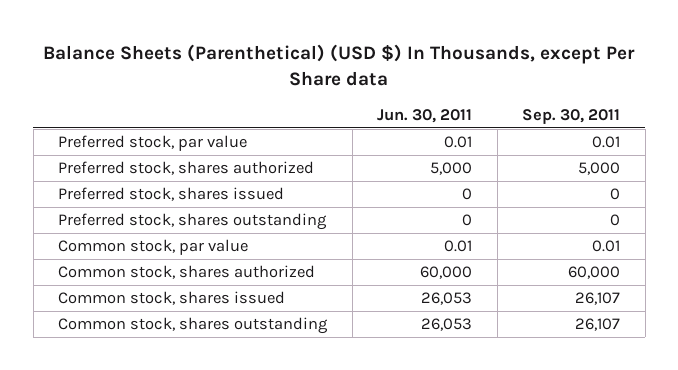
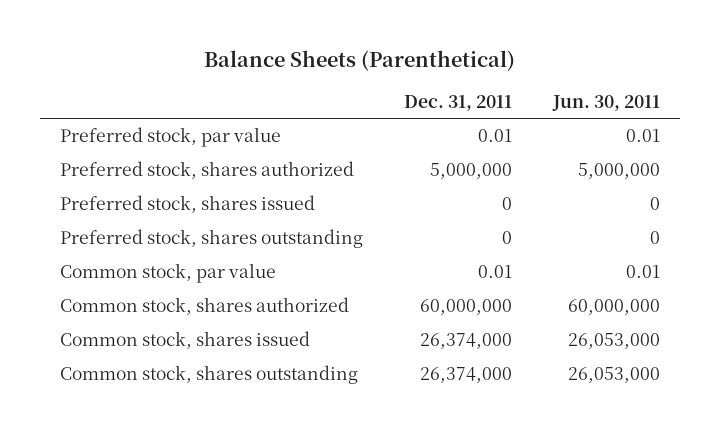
[43,44,636,87] Balance Sheets (Parenthetical) (USD $) In Thousands, except Per Share data -> [204,50,516,72] Balance Sheets (Parenthetical)
[522,108,621,124] Sep. 30, 2011 -> none
none -> [404,94,513,111] Dec. 31, 2011
[430,162,473,176] 5,000 -> [577,163,660,180] 5,000,000
[420,266,473,280] 60,000 -> [567,299,660,316] 60,000,000
[421,292,473,306] 26,053 -> [567,333,660,350] 26,053,000
[421,318,473,332] 26,053 -> [567,367,660,384] 26,053,000

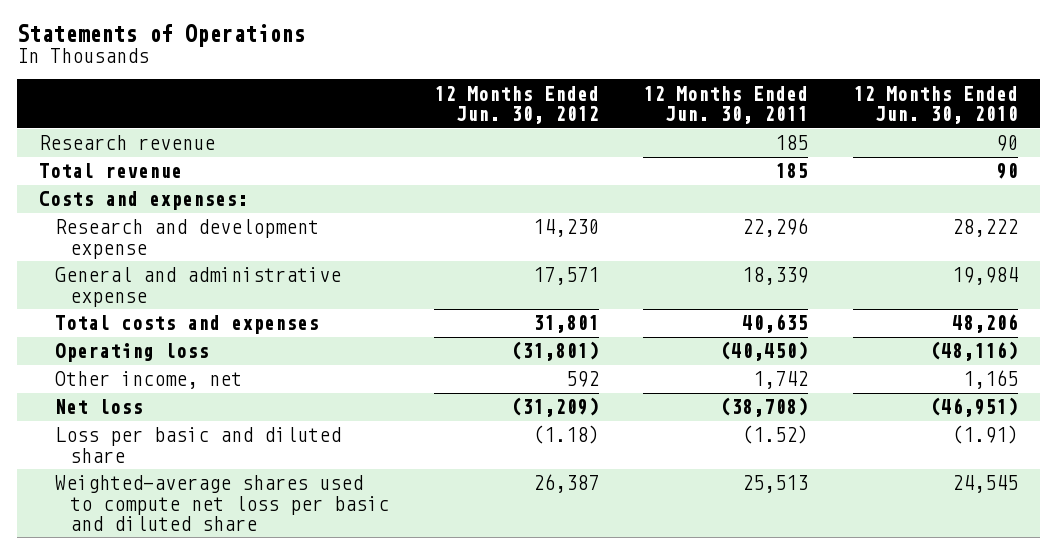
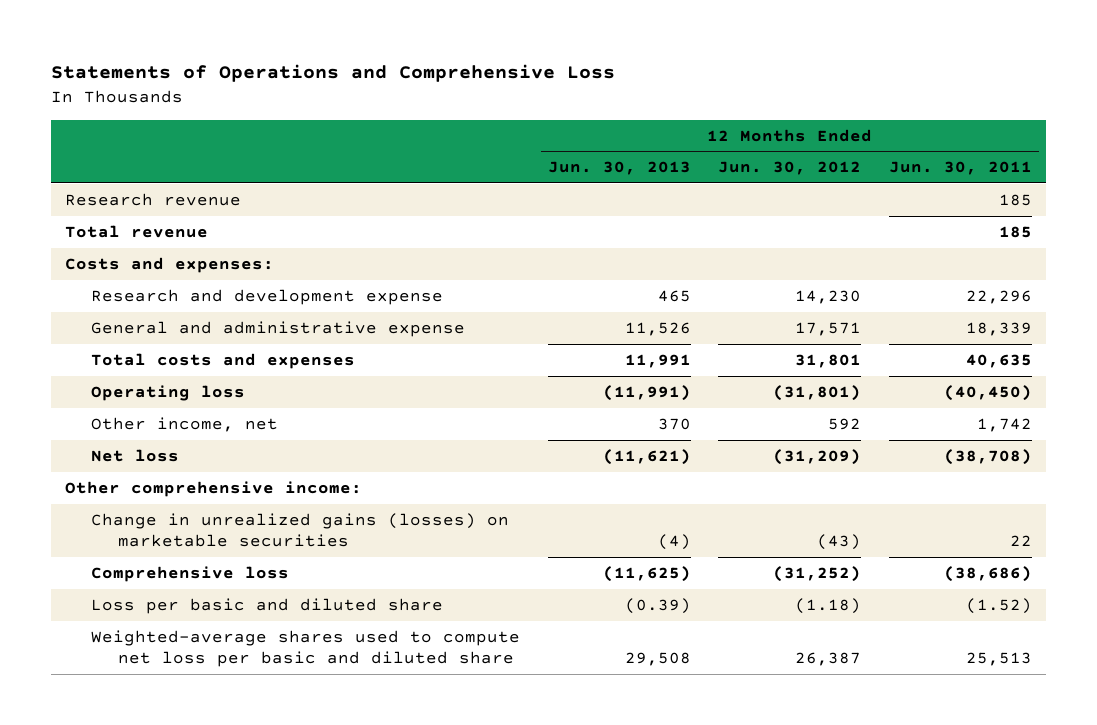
[17,23,306,47] Statements of Operations -> [51,64,616,83] Statements of Operations and Comprehensive Loss
[852,85,1018,124] 12 Months Ended Jun. 30, 2010 -> none
none -> [547,161,691,176] Jun. 30, 2013
none -> [65,481,363,498] Other comprehensive income:
none -> [91,513,510,548] Change in unrealized gains (losses) on marketable securities
none -> [91,566,290,583] Comprehensive loss

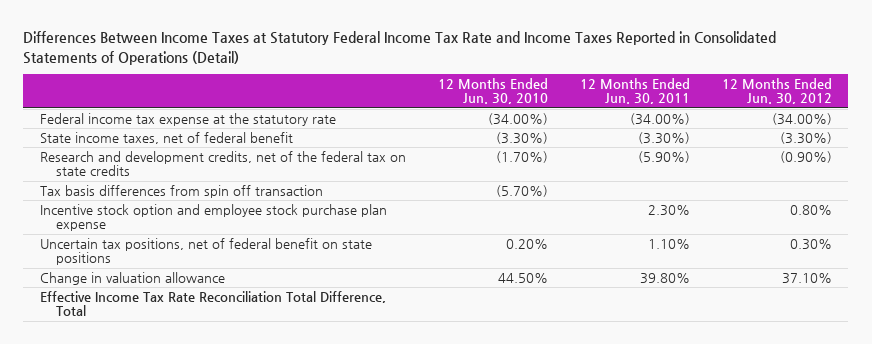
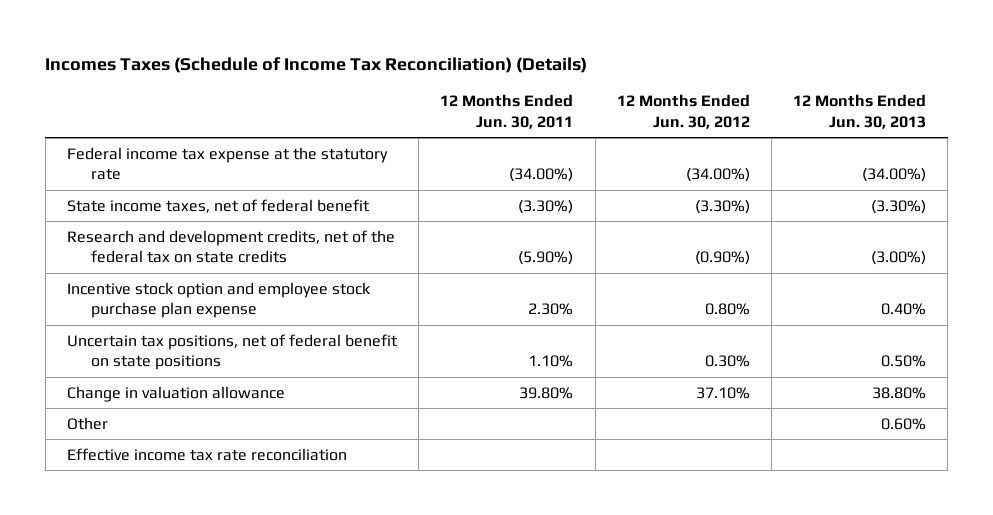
[23,31,777,65] Differences Between Income Taxes at Statutory Federal Income Tax Rate and Income Taxes Reported in Consolidated Statements of Operations (Detail) -> [45,56,588,73] Incomes Taxes (Schedule of Income Tax Reconciliation) (Details)
[437,77,548,105] 12 Months Ended Jun. 30, 2010 -> none
none -> [793,94,927,129] 12 Months Ended Jun. 30, 2013
[39,184,323,198] Tax basis differences from spin off transaction -> none
none -> [66,416,108,430] Other
[39,290,386,317] Effective Income Tax Rate Reconciliation Total Difference, Total -> [66,447,347,461] Effective income tax rate reconciliation

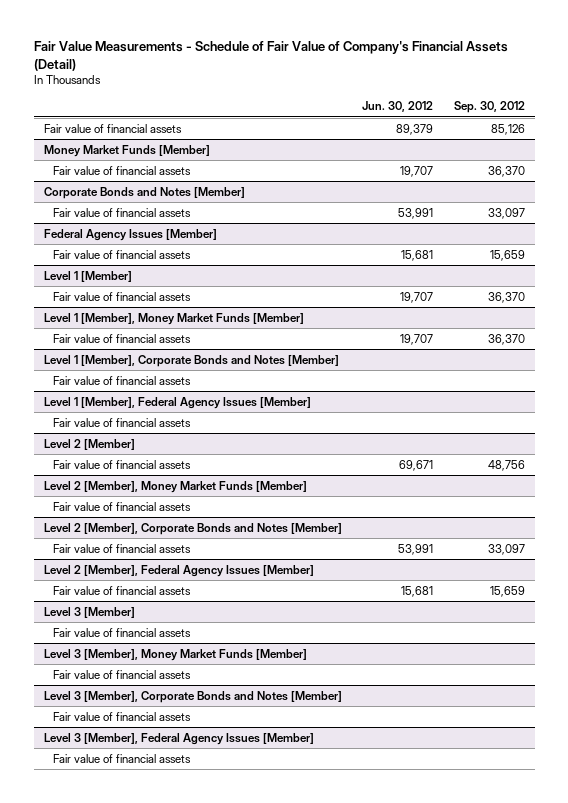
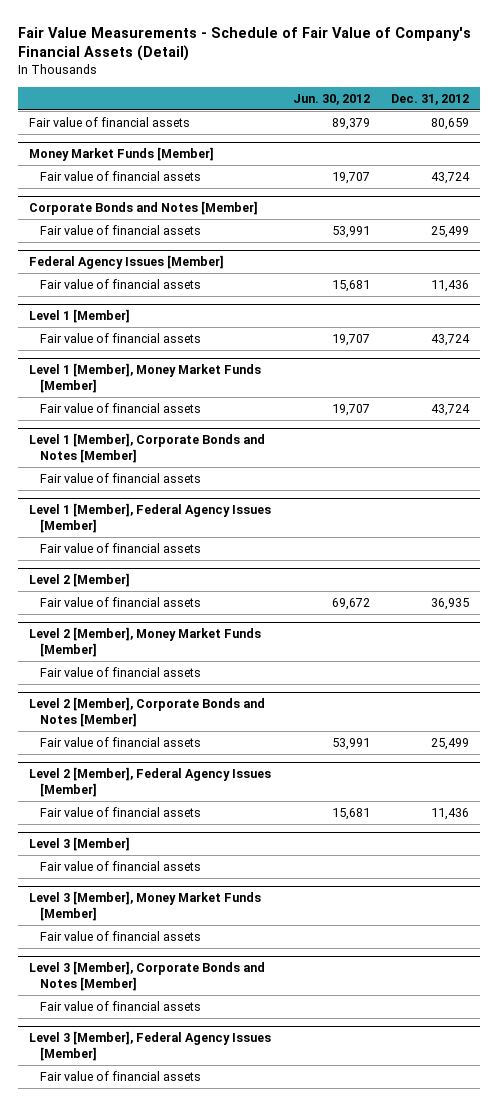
[453,101,525,114] Sep. 30, 2012 -> none
none -> [391,93,470,105] Dec. 31, 2012
[399,459,434,471] 69,671 -> [331,598,370,611] 69,672

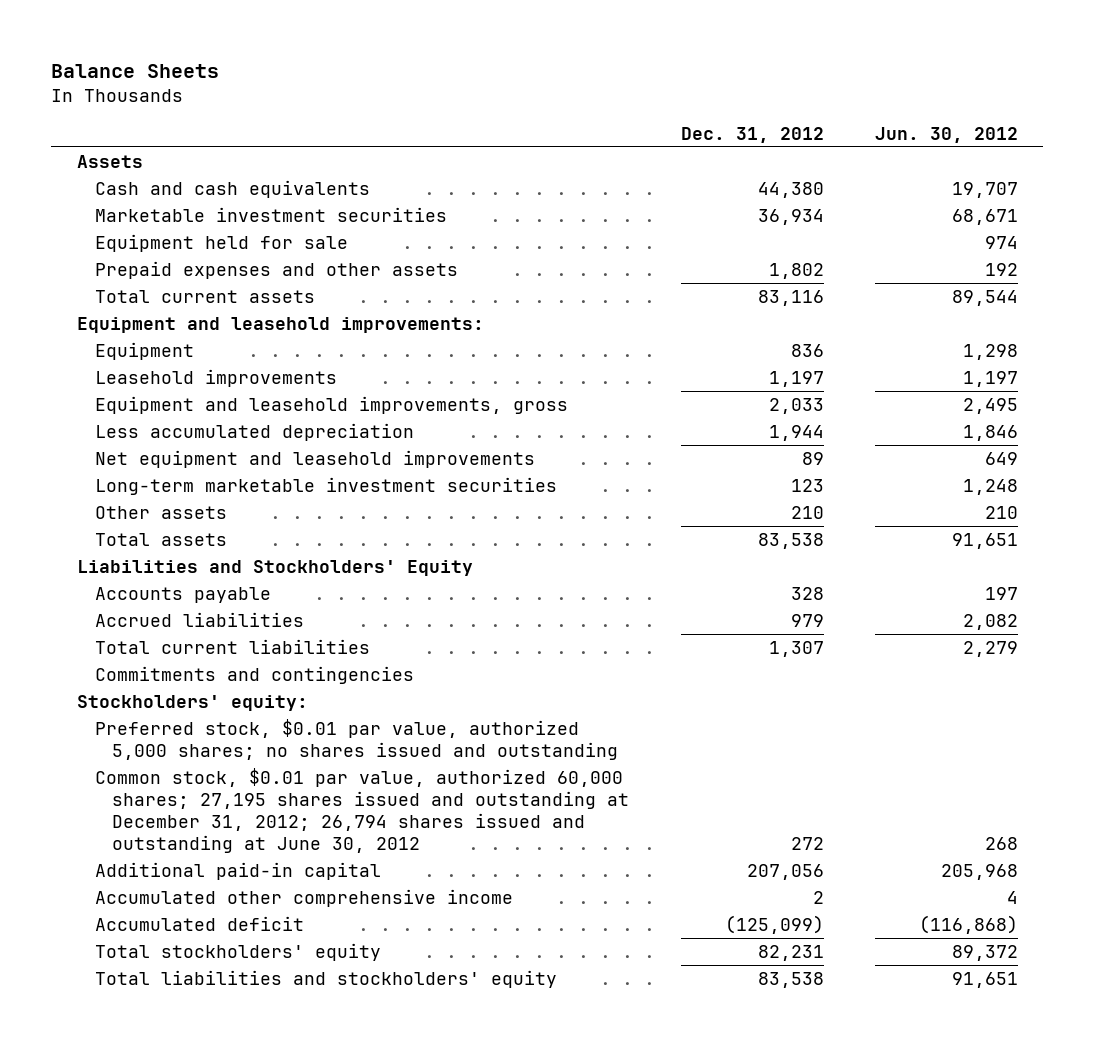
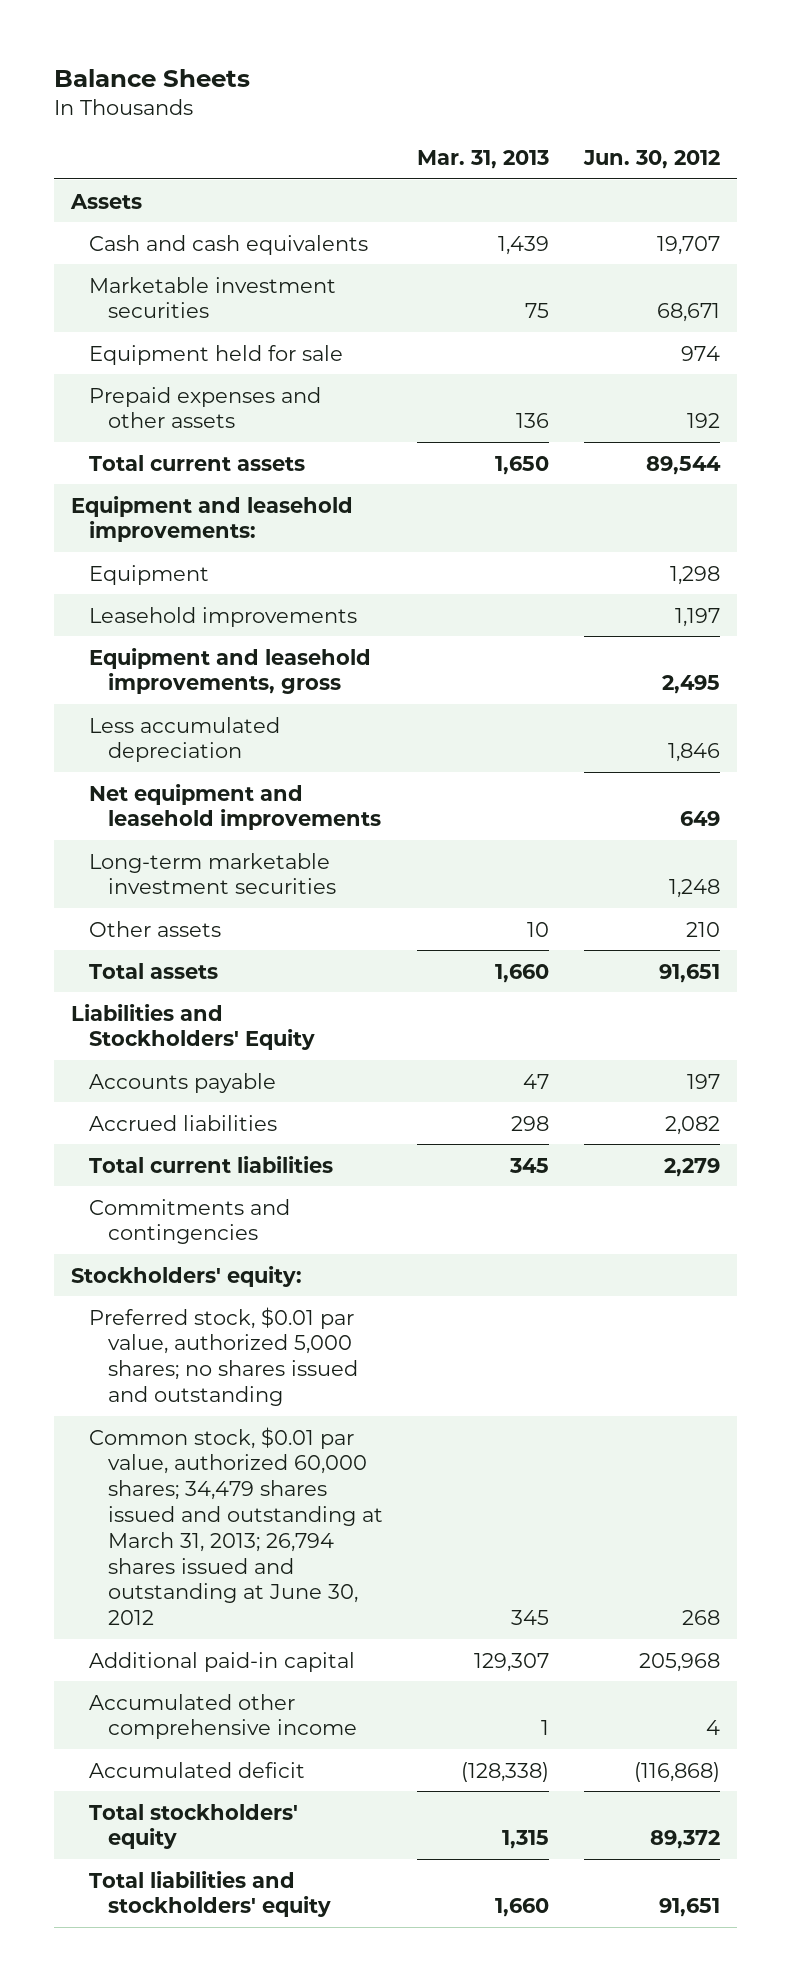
[680,126,824,143] Dec. 31, 2012 -> none
none -> [417,150,550,170] Mar. 31, 2013
[94,767,630,854] Common stock, $0.01 par value, authorized 60,000 shares; 27,195 shares issued and outstanding at December 31, 2012; 26,794 shares issued and outstanding at June 30, 2012 -> [89,1426,383,1626] Common stock, $0.01 par value, authorized 60,000 shares; 34,479 shares issued and outstanding at March 31, 2013; 26,794 shares issued and outstanding at June 30, 2012

